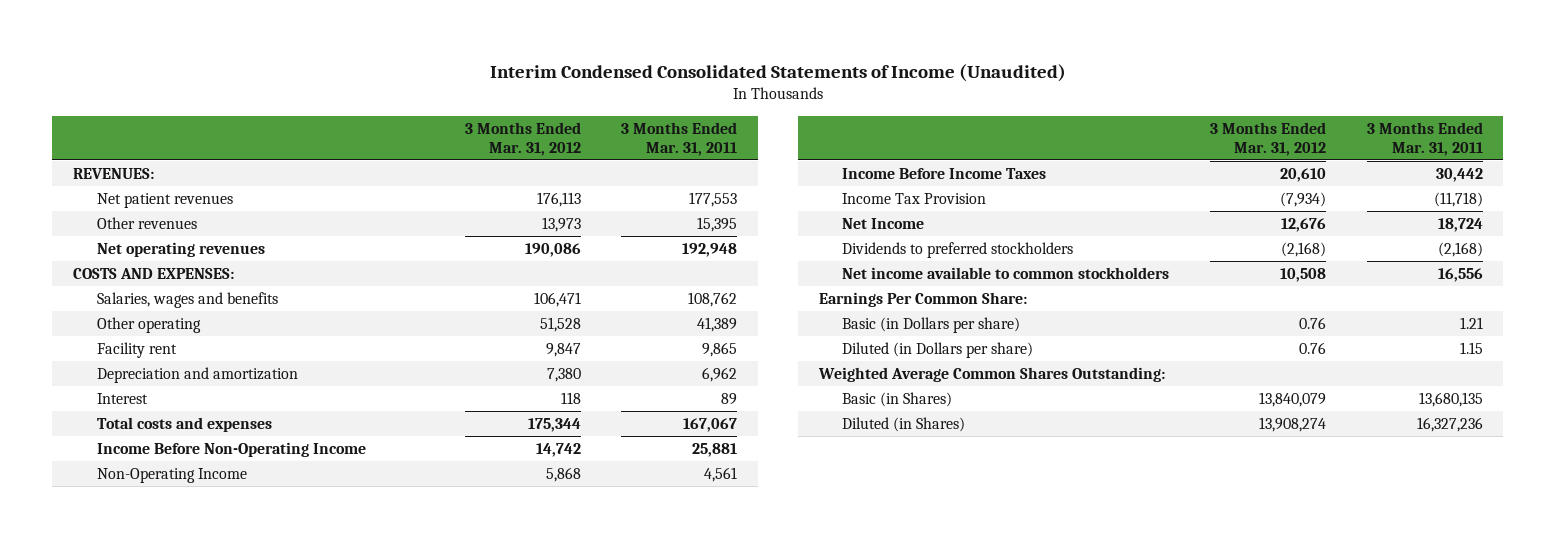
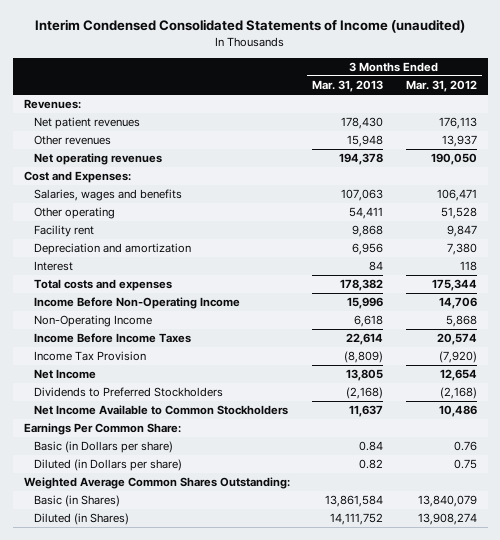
[489,63,1066,82] Interim Condensed Consolidated Statements of Income (Unaudited) -> [35,19,466,34] Interim Condensed Consolidated Statements of Income (unaudited)
[621,121,738,156] 3 Months Ended Mar. 31, 2011 -> none
none -> [312,80,384,93] Mar. 31, 2013
[72,167,154,179] REVENUES: -> [23,99,81,110] Revenues:
[541,216,581,232] 13,973 -> [441,135,477,148] 13,937
[524,242,581,257] 190,086 -> [430,153,477,166] 190,050
[72,267,234,279] COSTS AND EXPENSES: -> [23,171,131,184] Cost and Expenses:
[535,442,581,457] 14,742 -> [438,297,477,310] 14,706
[1280,167,1327,182] 20,610 -> [436,333,477,346] 20,574
[1280,191,1327,207] (7,934) -> [438,351,477,364] (7,920)
[1281,217,1327,232] 12,676 -> [439,369,477,382] 12,654
[842,241,1074,258] Dividends to preferred stockholders -> [34,387,224,398] Dividends to Preferred Stockholders
[842,266,1170,279] Net income available to common stockholders -> [34,405,289,416] Net Income Available to Common Stockholders
[1280,267,1327,282] 10,508 -> [438,405,477,418] 10,486
[1299,341,1327,354] 0.76 -> [453,459,477,470] 0.75

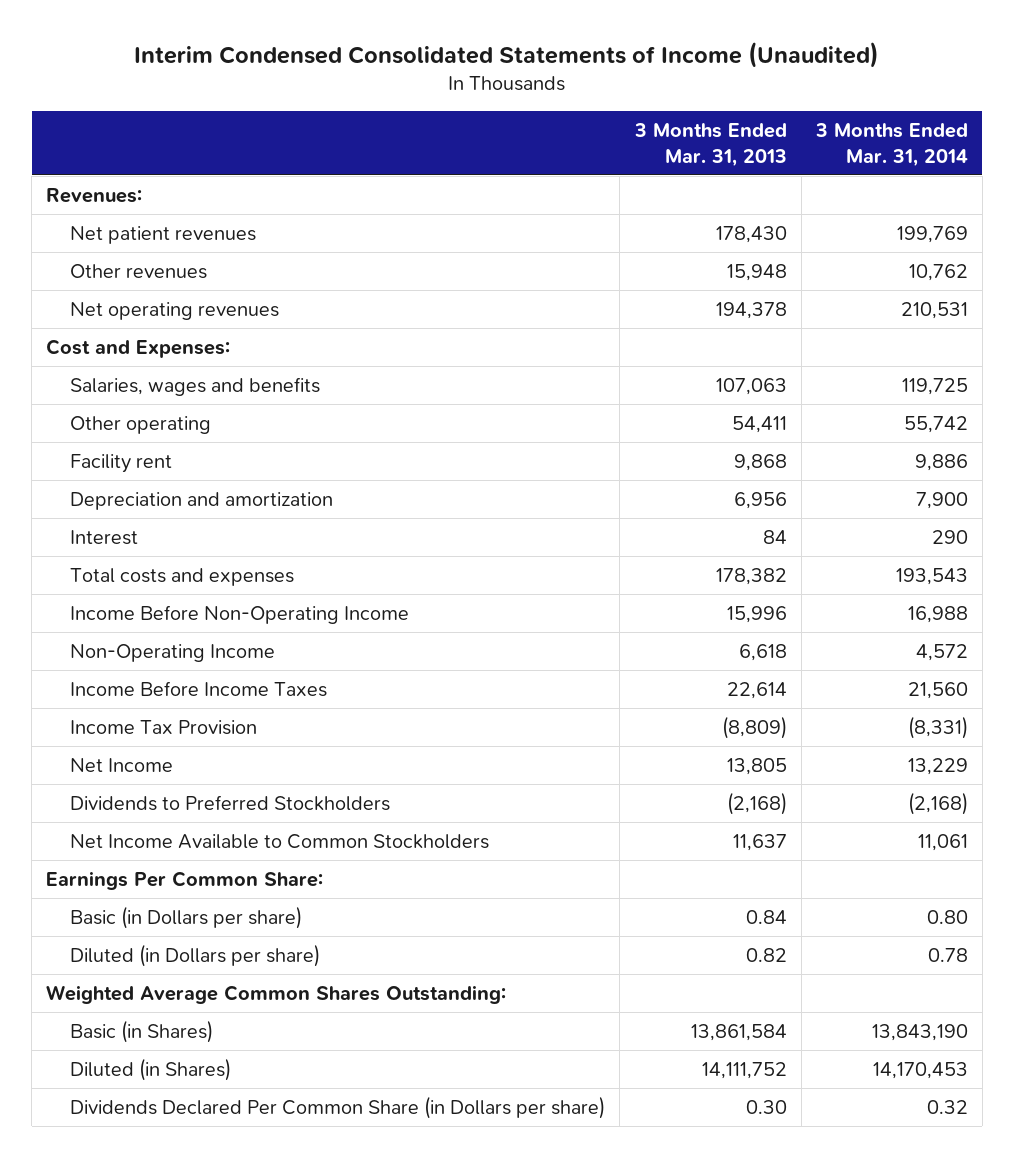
[35,19,466,34] Interim Condensed Consolidated Statements of Income (unaudited) -> [133,42,879,69] Interim Condensed Consolidated Statements of Income (Unaudited)
[405,80,477,93] Mar. 31, 2012 -> none
none -> [814,122,968,167] 3 Months Ended Mar. 31, 2014
none -> [70,1096,606,1120] Dividends Declared Per Common Share (in Dollars per share)

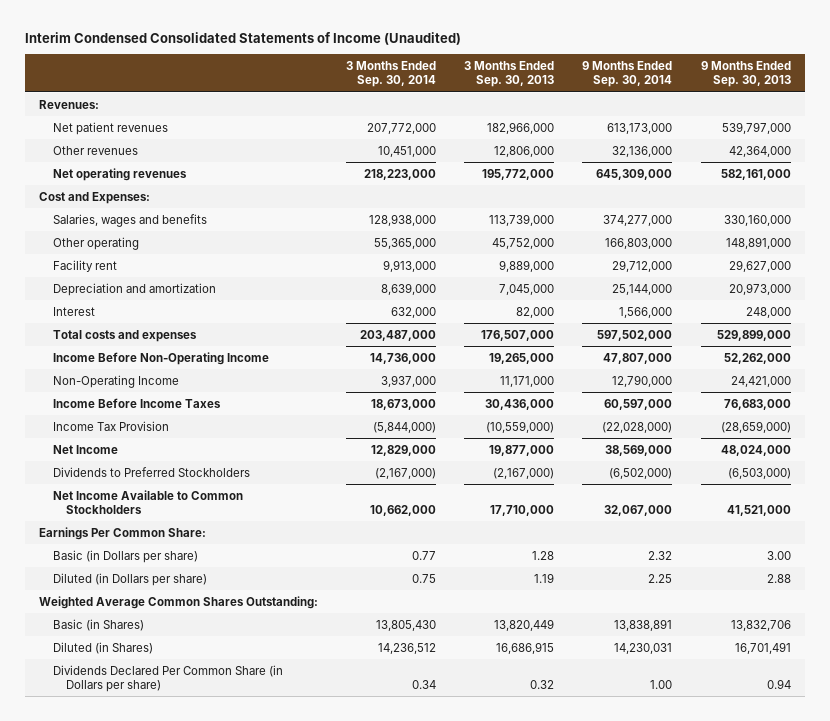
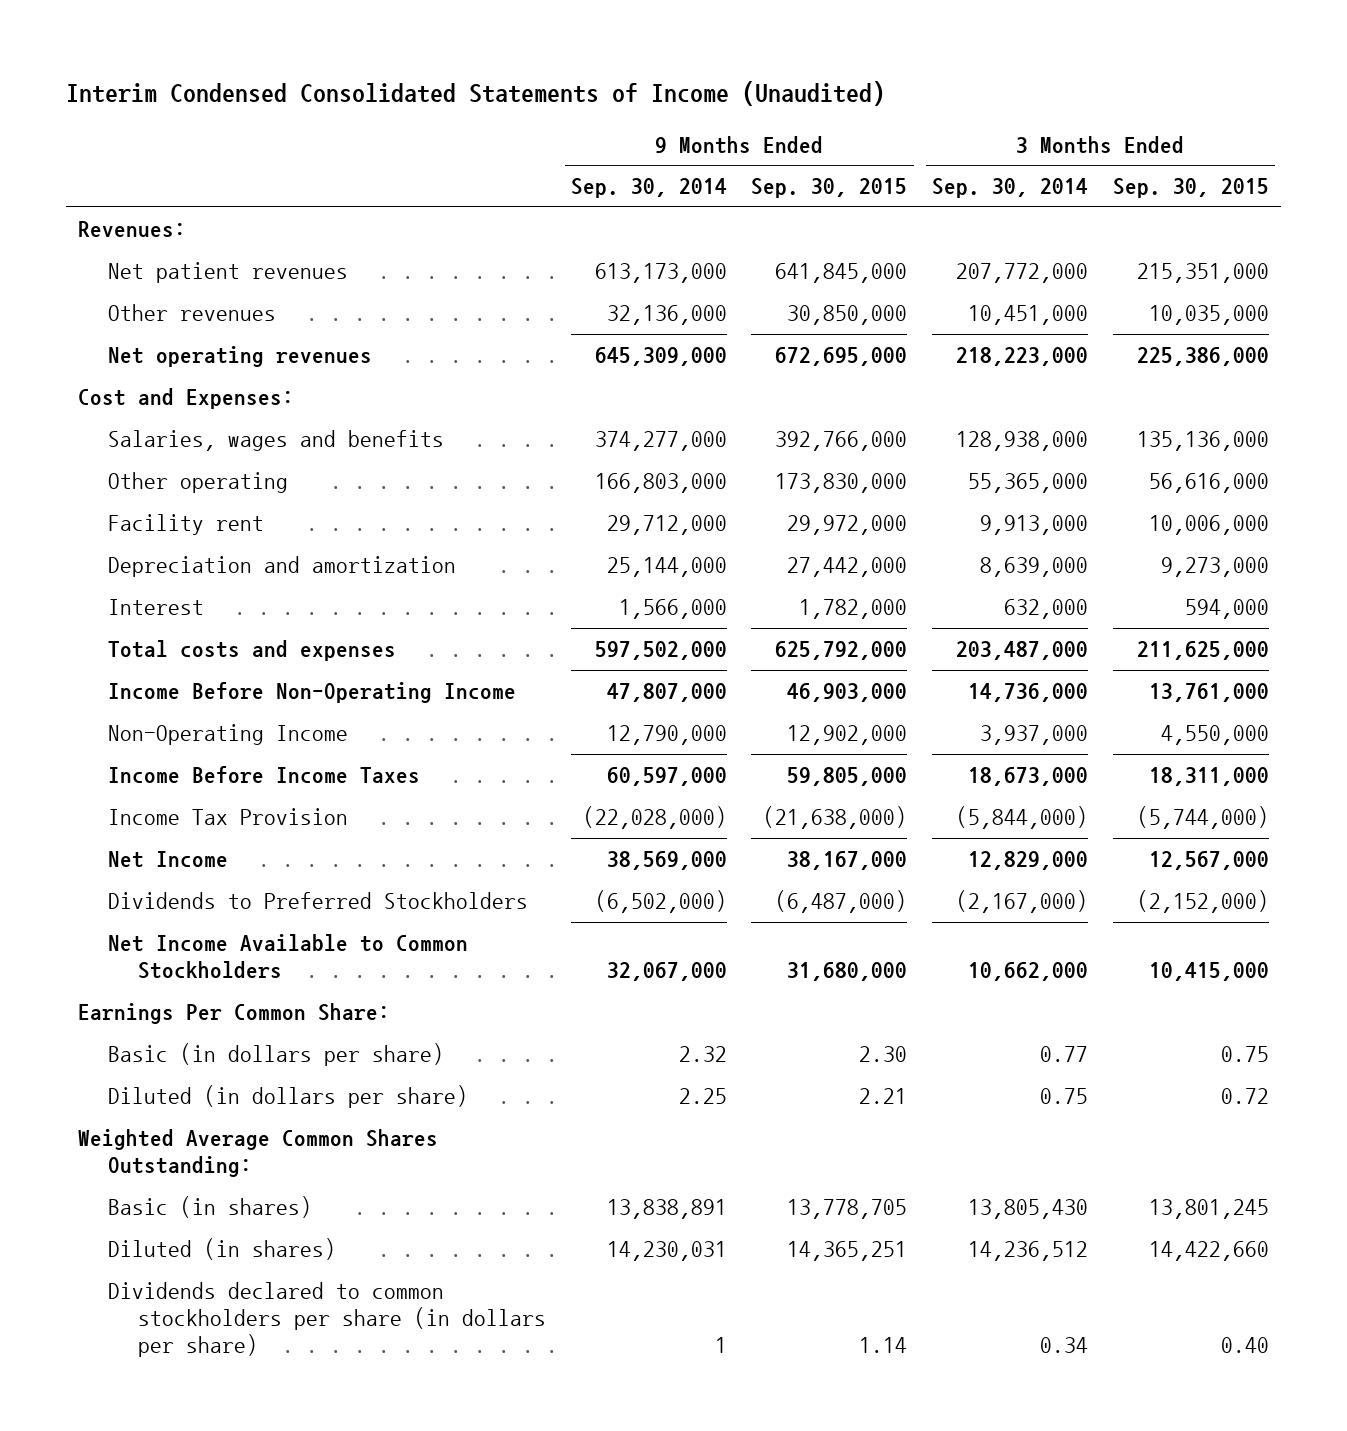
[464,60,555,88] 3 Months Ended Sep. 30, 2013 -> none
[700,60,791,88] 9 Months Ended Sep. 30, 2013 -> none
none -> [751,178,908,199] Sep. 30, 2015
none -> [1112,178,1269,199] Sep. 30, 2015
[52,549,198,563] Basic (in Dollars per share) -> [108,1043,445,1067] Basic (in dollars per share)
[52,572,207,586] Diluted (in Dollars per share) -> [108,1085,469,1109] Diluted (in dollars per share)
[52,618,144,631] Basic (in Shares) -> [108,1196,313,1219] Basic (in shares)
[52,641,153,654] Diluted (in Shares) -> [108,1238,337,1261] Diluted (in shares)
[52,664,283,693] Dividends Declared Per Common Share (in Dollars per share) -> [108,1282,547,1357] Dividends declared to common stockholders per share (in dollars per share)
[650,680,673,690] 1.00 -> [714,1336,727,1353] 1

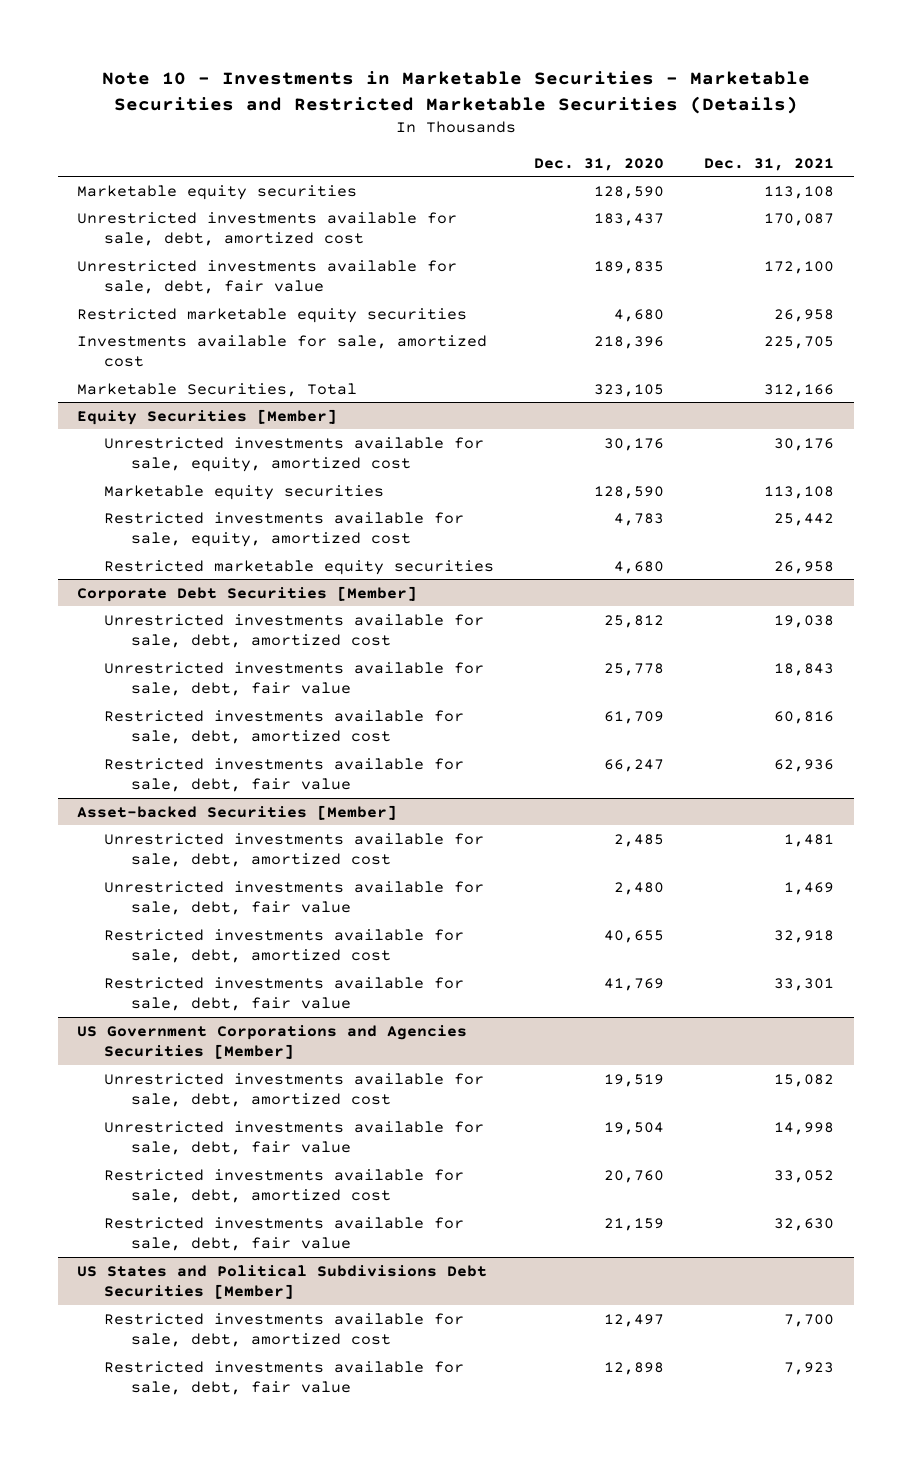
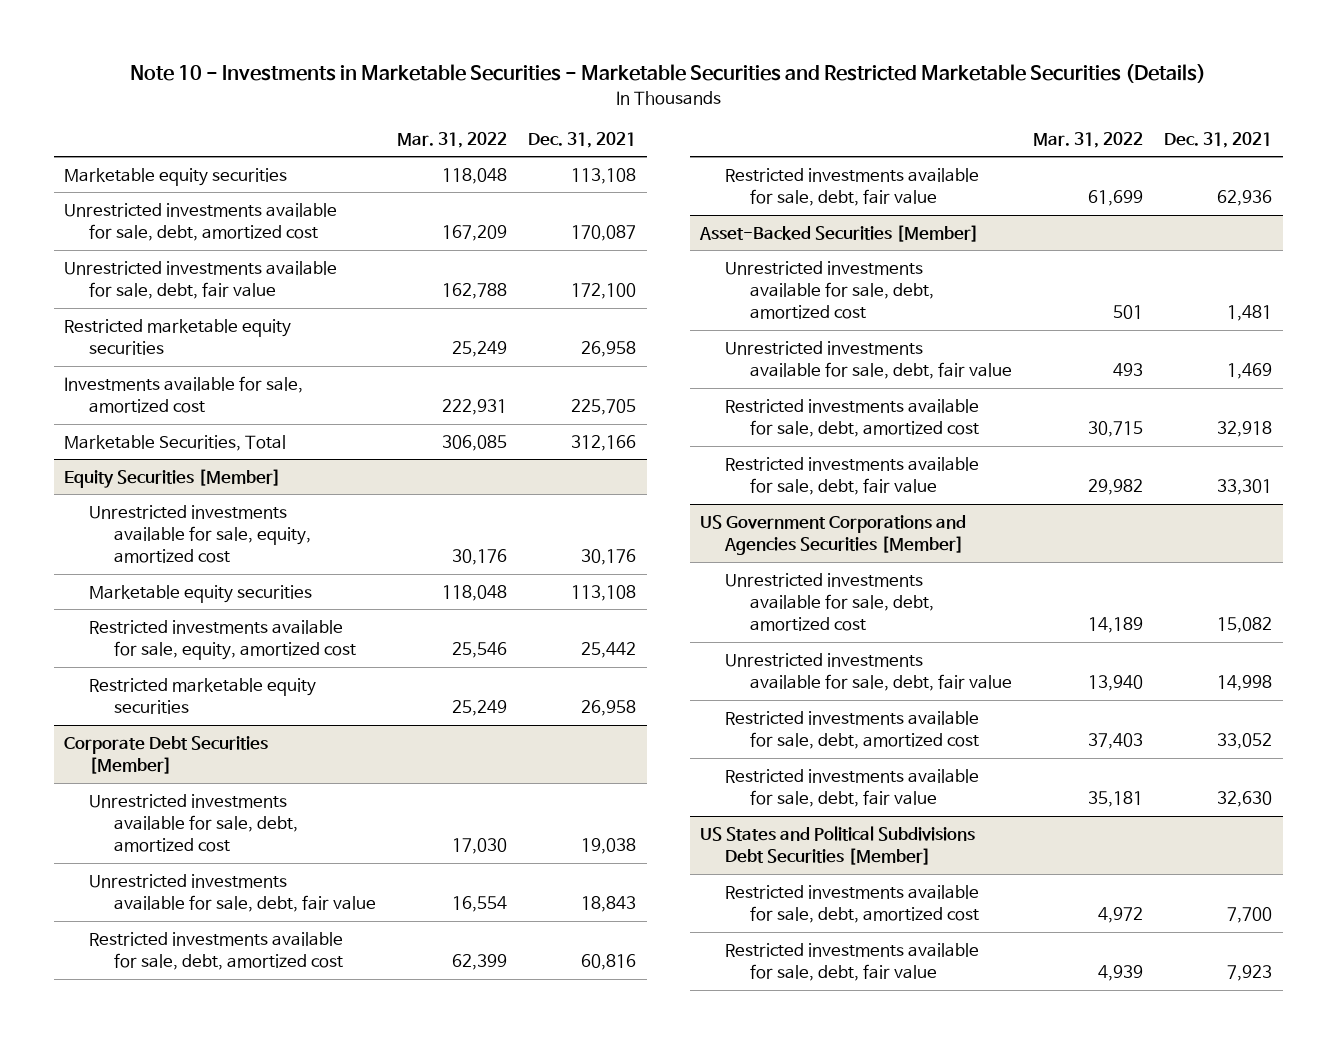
[534,157,665,171] Dec. 31, 2020 -> none
none -> [397,131,508,148] Mar. 31, 2022
[77,804,398,820] Asset-backed Securities [Member] -> [699,224,980,242] Asset-Backed Securities [Member]

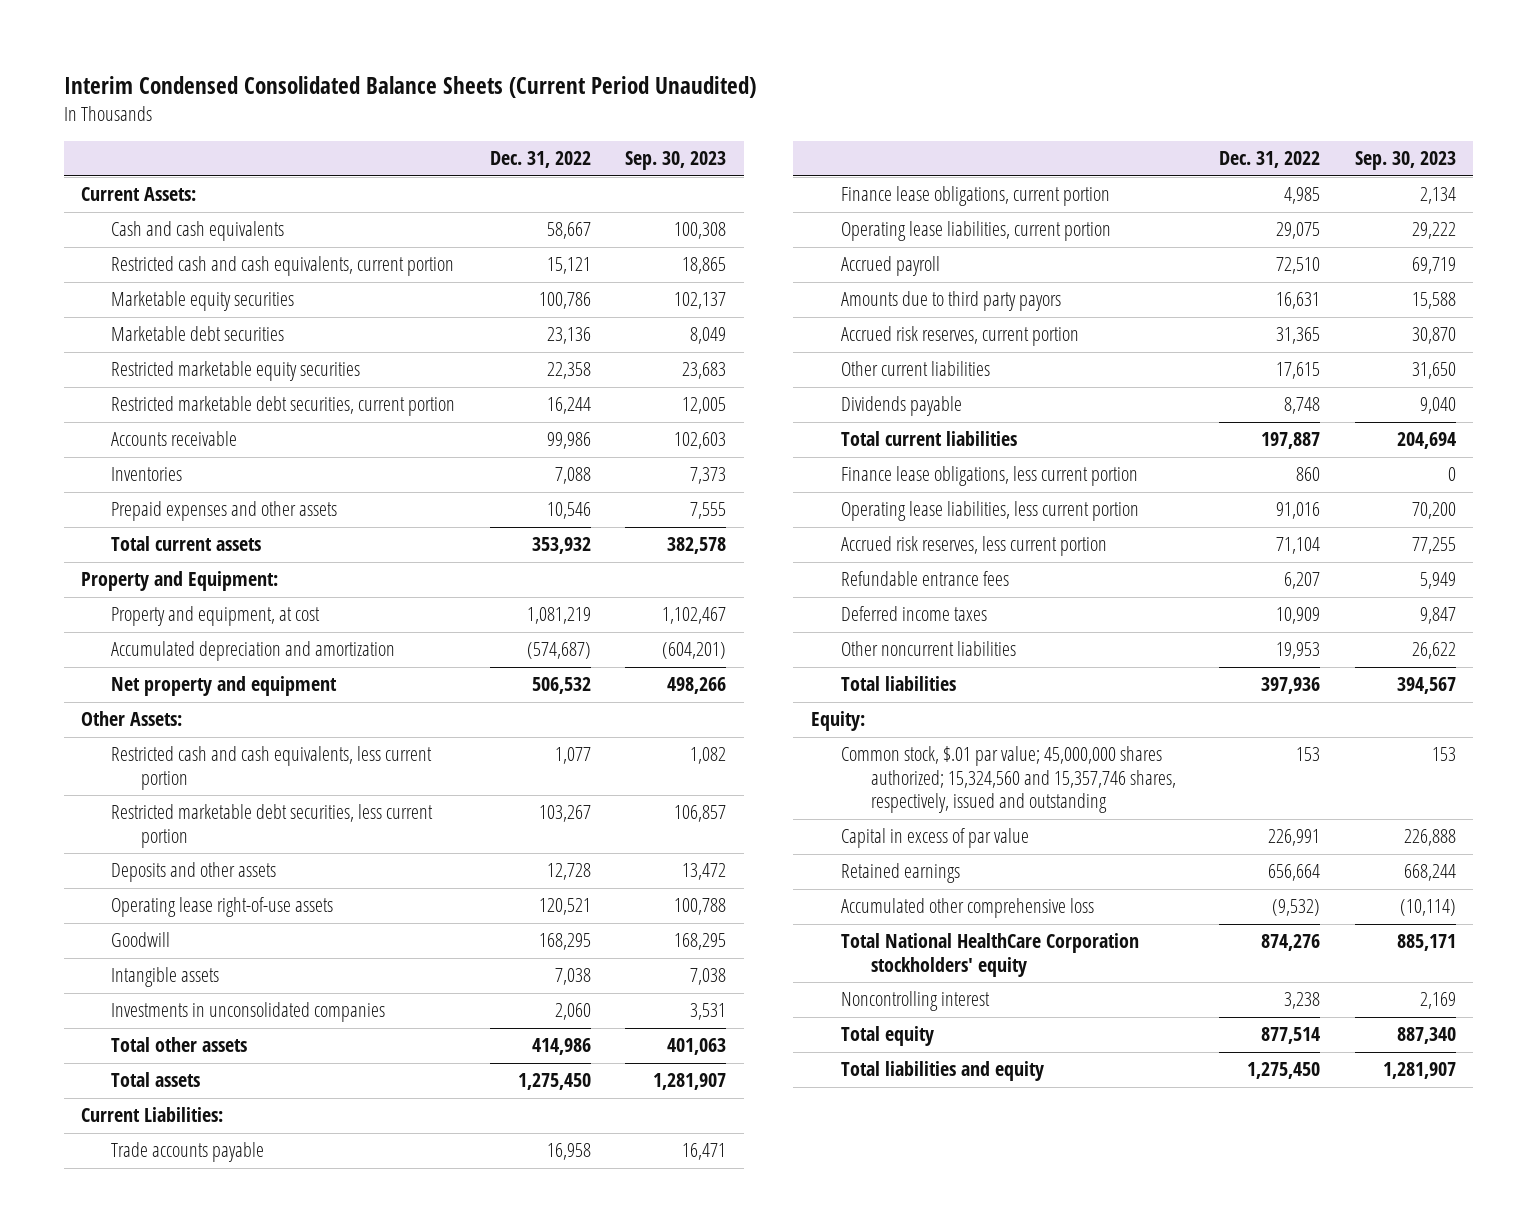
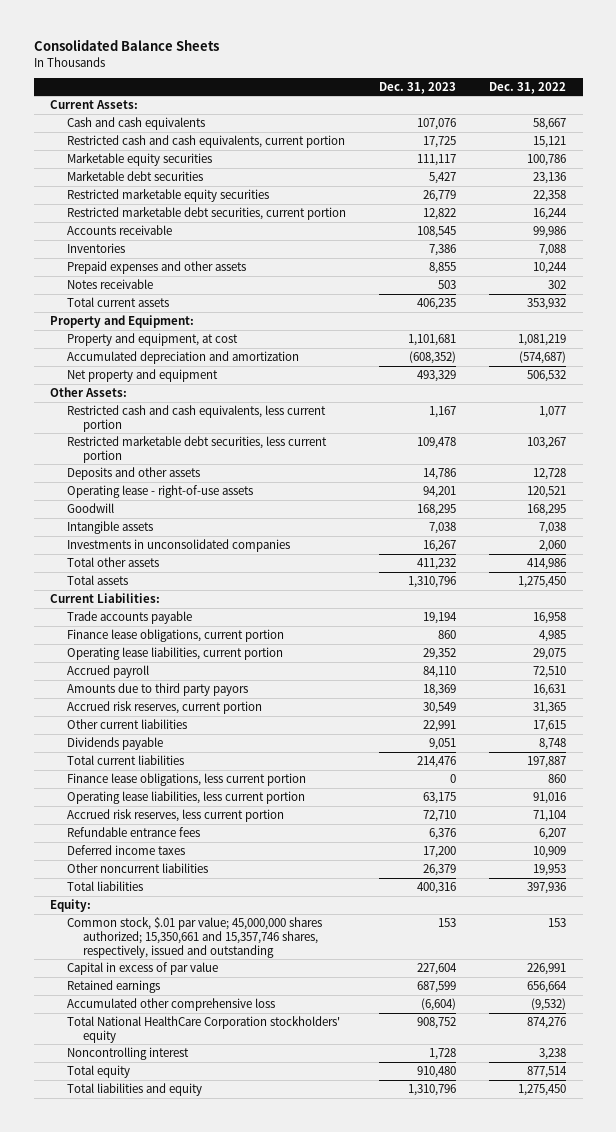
[63,76,756,99] Interim Condensed Consolidated Balance Sheets (Current Period Unaudited) -> [33,39,219,52] Consolidated Balance Sheets
[625,151,727,171] Sep. 30, 2023 -> none
none -> [378,81,456,94] Dec. 31, 2023
[546,502,591,520] 10,546 -> [533,261,568,274] 10,244
none -> [66,278,153,289] Notes receivable
[111,897,334,918] Operating lease right-of-use assets -> [66,484,253,498] Operating lease - right-of-use assets
[840,746,1176,814] Common stock, $.01 par value; 45,000,000 shares authorized; 15,324,560 and 15,357,746 shares, respectively, issued and outstanding -> [66,916,322,958] Common stock, $.01 par value; 45,000,000 shares authorized; 15,350,661 and 15,357,746 shares, respectively, issued and outstanding

